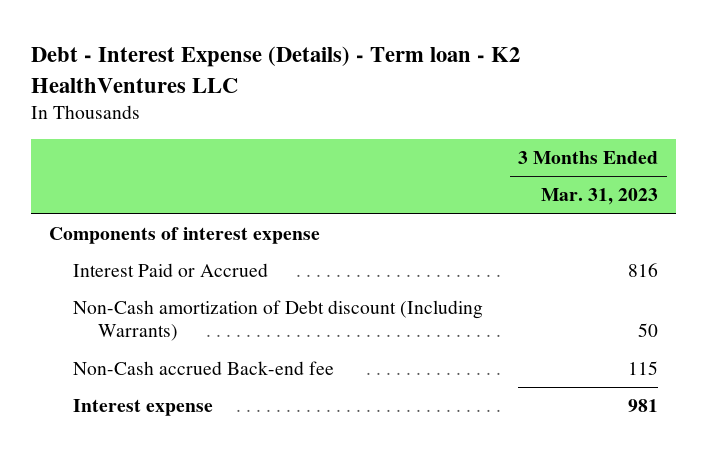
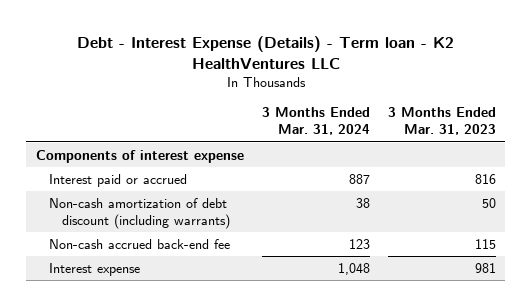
none -> [261,107,370,136] 3 Months Ended Mar. 31, 2024
[73,263,269,278] Interest Paid or Accrued -> [48,173,187,187] Interest paid or accrued
[73,300,484,342] Non-Cash amortization of Debt discount (Including Warrants) -> [48,197,230,229] Non-cash amortization of debt discount (including warrants)
[73,361,335,376] Non-Cash accrued Back-end fee -> [48,238,230,249] Non-cash accrued back-end fee

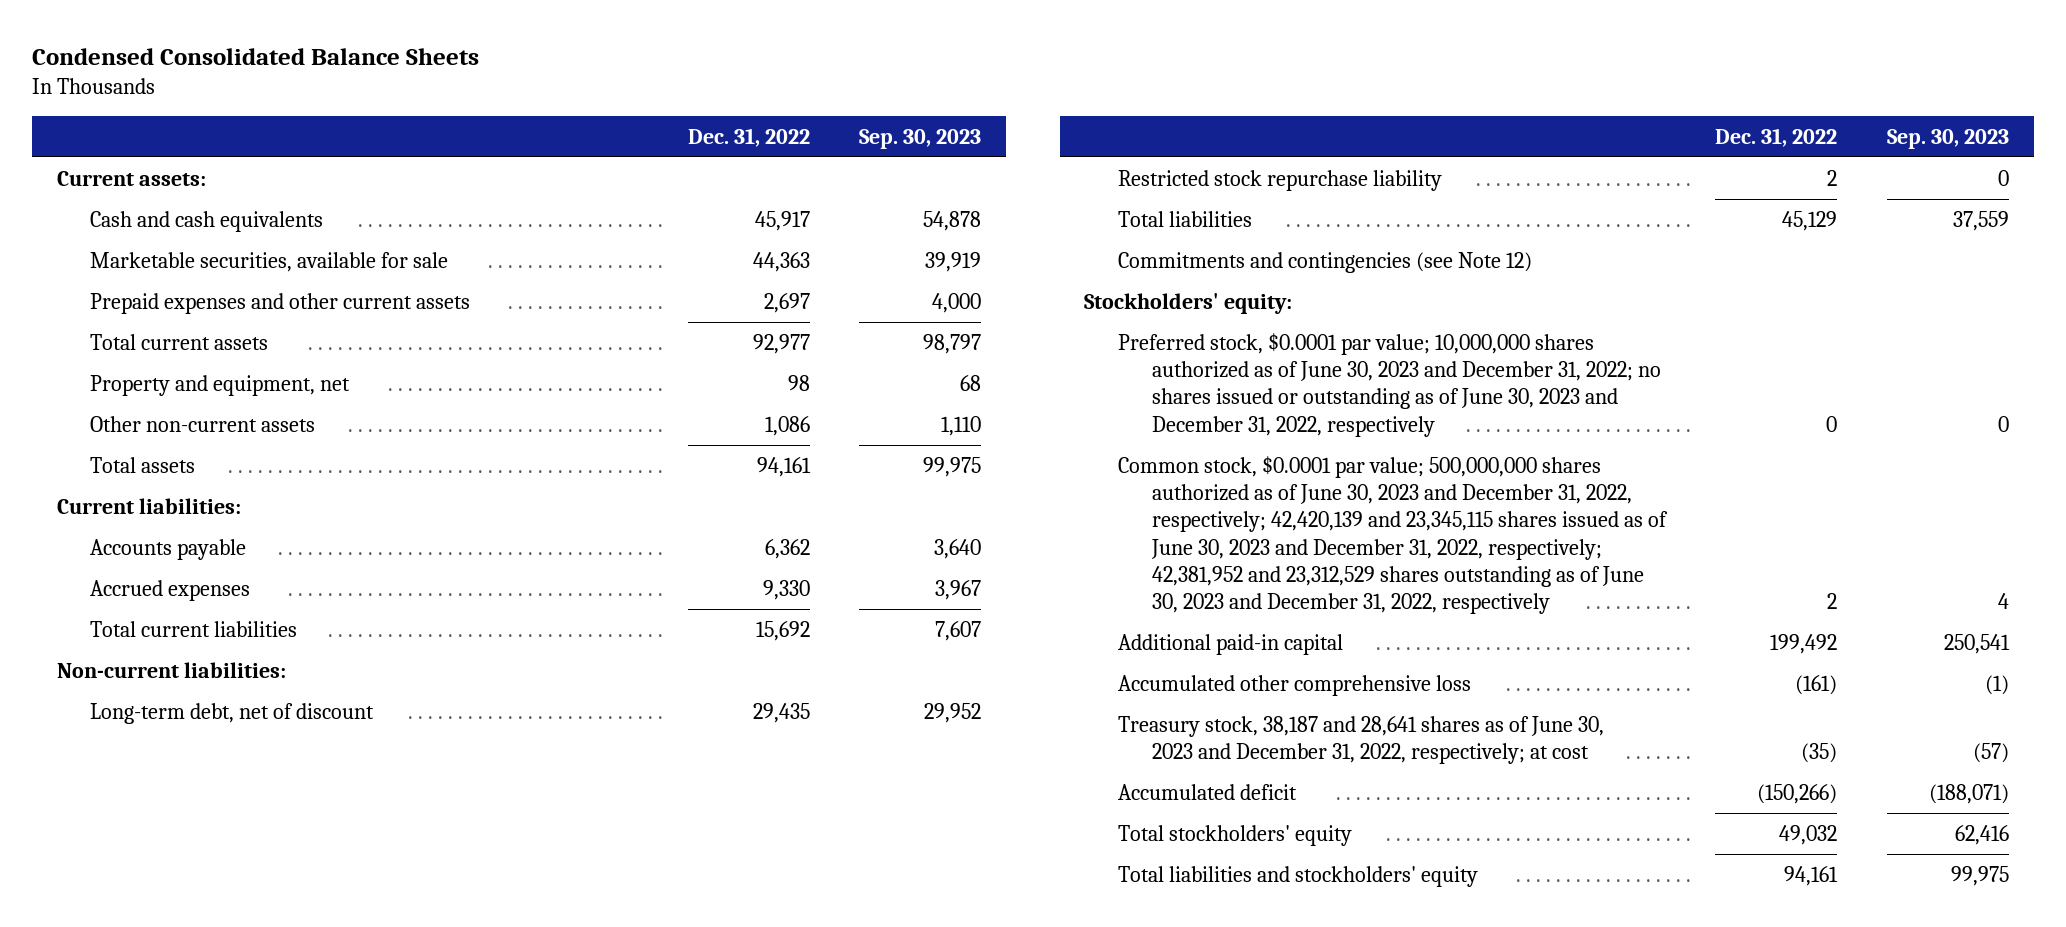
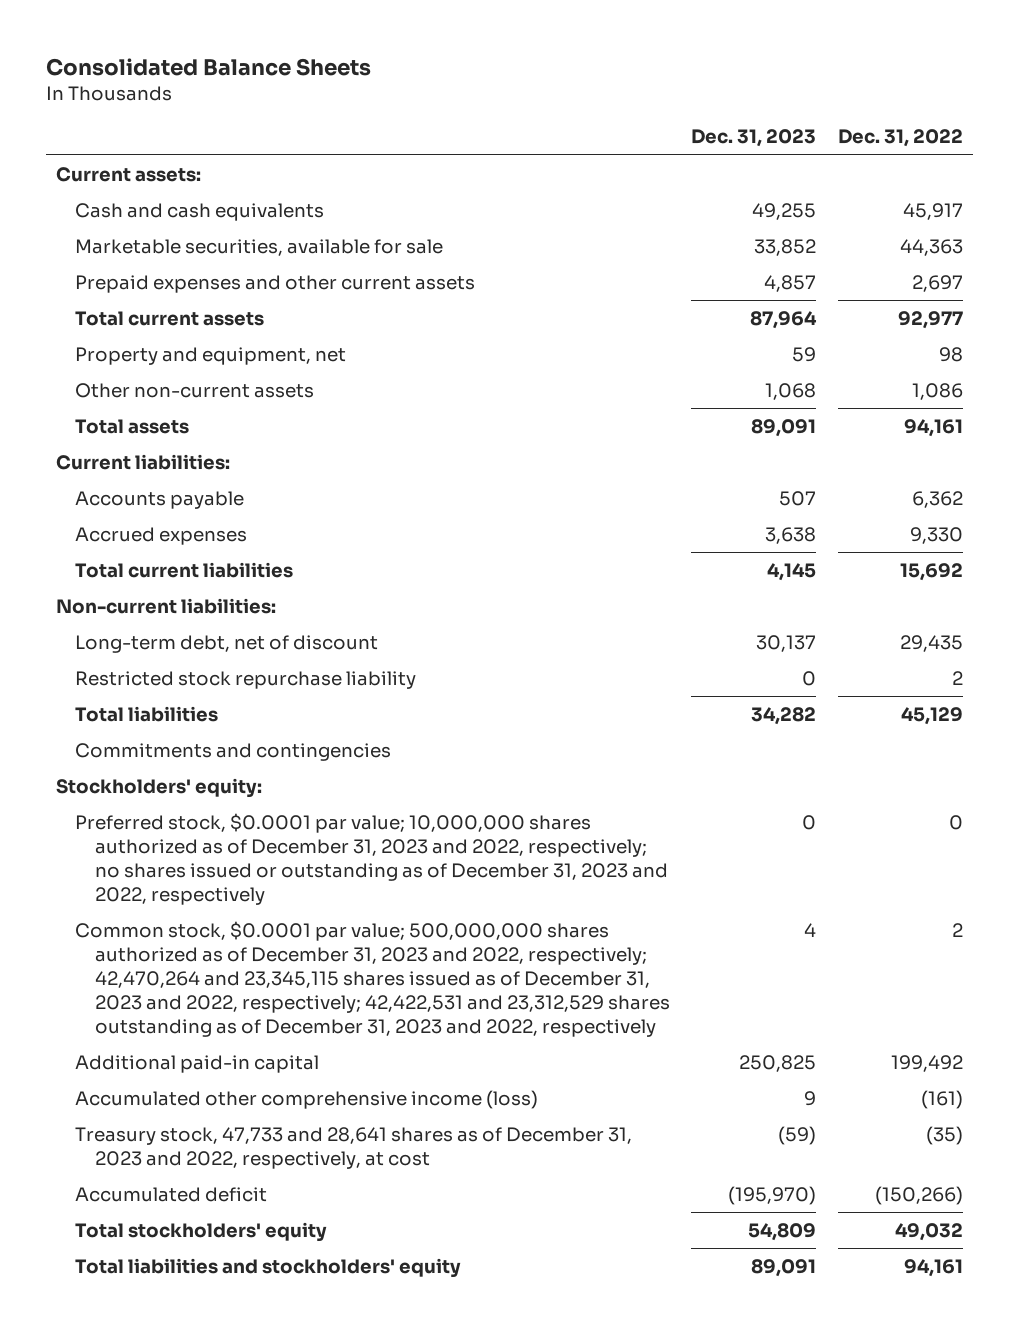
[31,48,479,66] Condensed Consolidated Balance Sheets -> [45,57,371,76] Consolidated Balance Sheets
[859,128,982,149] Sep. 30, 2023 -> none
none -> [691,129,817,148] Dec. 31, 2023
[1118,251,1533,273] Commitments and contingencies (see Note 12) -> [75,743,392,762] Commitments and contingencies
[1118,332,1661,437] Preferred stock, $0.0001 par value; 10,000,000 shares authorized as of June 30, 2023 and December 31, 2022; no shares issued or outstanding as of June 30, 2023 and December 31, 2022, respectively -> [75,813,668,905] Preferred stock, $0.0001 par value; 10,000,000 shares authorized as of December 31, 2023 and 2022, respectively; no shares issued or outstanding as of December 31, 2023 and 2022, respectively
[1118,455,1668,615] Common stock, $0.0001 par value; 500,000,000 shares authorized as of June 30, 2023 and December 31, 2022, respectively; 42,420,139 and 23,345,115 shares issued as of June 30, 2023 and December 31, 2022, respectively; 42,381,952 and 23,312,529 shares outstanding as of June 30, 2023 and December 31, 2022, respectively -> [75,921,670,1037] Common stock, $0.0001 par value; 500,000,000 shares authorized as of December 31, 2023 and 2022, respectively; 42,470,264 and 23,345,115 shares issued as of December 31, 2023 and 2022, respectively; 42,422,531 and 23,312,529 shares outstanding as of December 31, 2023 and 2022, respectively
[1118,674,1472,696] Accumulated other comprehensive loss -> [75,1090,539,1110] Accumulated other comprehensive income (loss)
[1118,715,1605,765] Treasury stock, 38,187 and 28,641 shares as of June 30, 2023 and December 31, 2022, respectively; at cost -> [75,1127,633,1169] Treasury stock, 47,733 and 28,641 shares as of December 31, 2023 and 2022, respectively, at cost

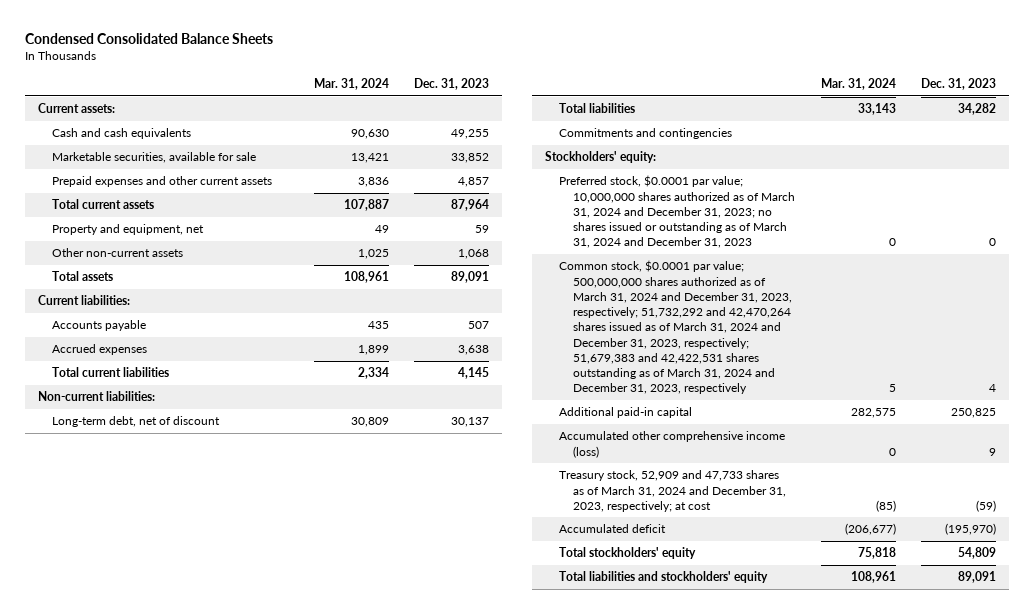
[45,57,371,76] Consolidated Balance Sheets -> [25,32,274,44] Condensed Consolidated Balance Sheets
[837,129,963,148] Dec. 31, 2022 -> none
none -> [313,78,389,91] Mar. 31, 2024
[75,671,417,690] Restricted stock repurchase liability -> none
[75,813,668,905] Preferred stock, $0.0001 par value; 10,000,000 shares authorized as of December 31, 2023 and 2022, respectively; no shares issued or outstanding as of December 31, 2023 and 2022, respectively -> [558,175,795,249] Preferred stock, $0.0001 par value; 10,000,000 shares authorized as of March 31, 2024 and December 31, 2023; no shares issued or outstanding as of March 31, 2024 and December 31, 2023
[75,921,670,1037] Common stock, $0.0001 par value; 500,000,000 shares authorized as of December 31, 2023 and 2022, respectively; 42,470,264 and 23,345,115 shares issued as of December 31, 2023 and 2022, respectively; 42,422,531 and 23,312,529 shares outstanding as of December 31, 2023 and 2022, respectively -> [558,260,792,395] Common stock, $0.0001 par value; 500,000,000 shares authorized as of March 31, 2024 and December 31, 2023, respectively; 51,732,292 and 42,470,264 shares issued as of March 31, 2024 and December 31, 2023, respectively; 51,679,383 and 42,422,531 shares outstanding as of March 31, 2024 and December 31, 2023, respectively
[75,1127,633,1169] Treasury stock, 47,733 and 28,641 shares as of December 31, 2023 and 2022, respectively, at cost -> [558,470,786,512] Treasury stock, 52,909 and 47,733 shares as of March 31, 2024 and December 31, 2023, respectively; at cost

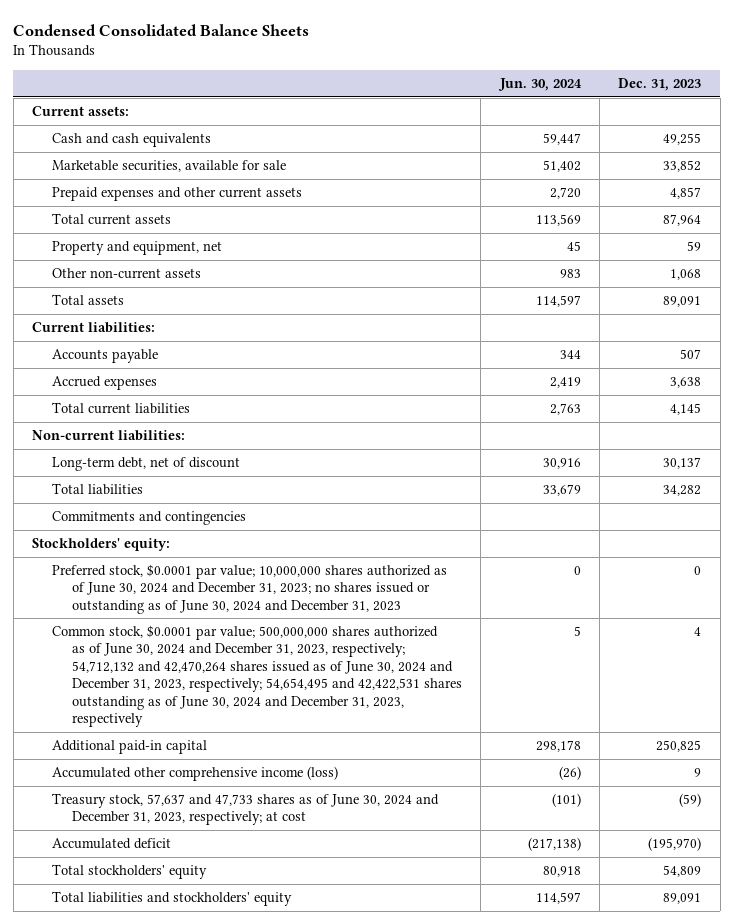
[313,78,389,91] Mar. 31, 2024 -> none
none -> [497,78,582,92] Jun. 30, 2024
[558,175,795,249] Preferred stock, $0.0001 par value; 10,000,000 shares authorized as of March 31, 2024 and December 31, 2023; no shares issued or outstanding as of March 31, 2024 and December 31, 2023 -> [51,564,447,614] Preferred stock, $0.0001 par value; 10,000,000 shares authorized as of June 30, 2024 and December 31, 2023; no shares issued or outstanding as of June 30, 2024 and December 31, 2023
[558,260,792,395] Common stock, $0.0001 par value; 500,000,000 shares authorized as of March 31, 2024 and December 31, 2023, respectively; 51,732,292 and 42,470,264 shares issued as of March 31, 2024 and December 31, 2023, respectively; 51,679,383 and 42,422,531 shares outstanding as of March 31, 2024 and December 31, 2023, respectively -> [51,625,462,728] Common stock, $0.0001 par value; 500,000,000 shares authorized as of June 30, 2024 and December 31, 2023, respectively; 54,712,132 and 42,470,264 shares issued as of June 30, 2024 and December 31, 2023, respectively; 54,654,495 and 42,422,531 shares outstanding as of June 30, 2024 and December 31, 2023, respectively
[558,470,786,512] Treasury stock, 52,909 and 47,733 shares as of March 31, 2024 and December 31, 2023, respectively; at cost -> [51,793,439,826] Treasury stock, 57,637 and 47,733 shares as of June 30, 2024 and December 31, 2023, respectively; at cost

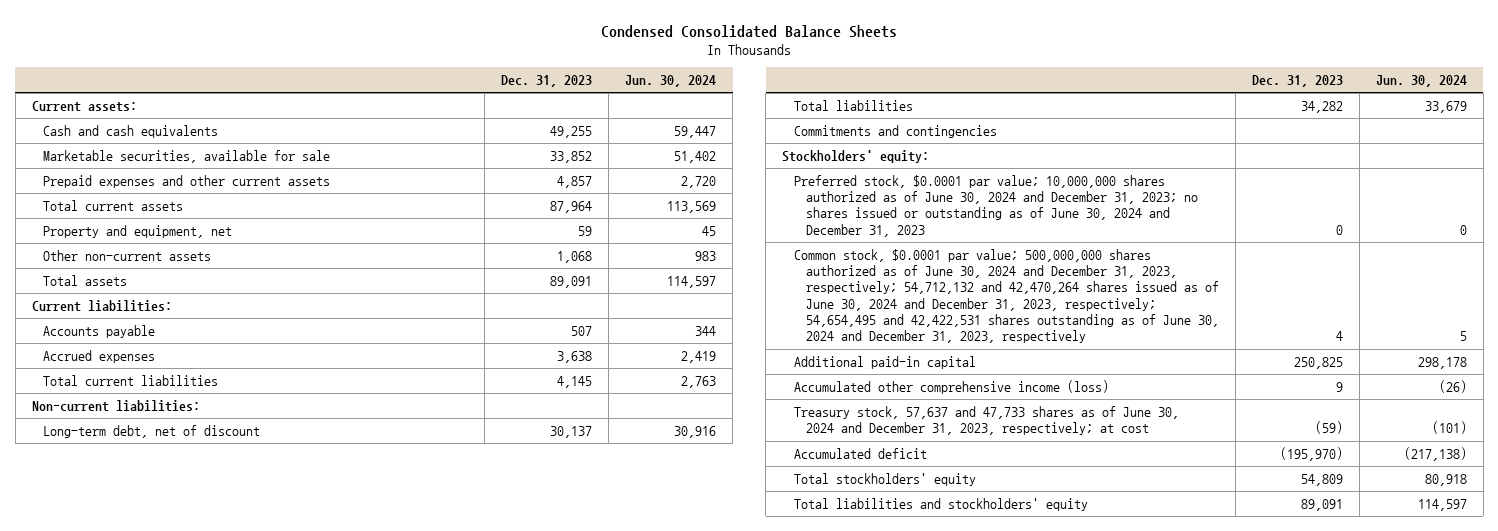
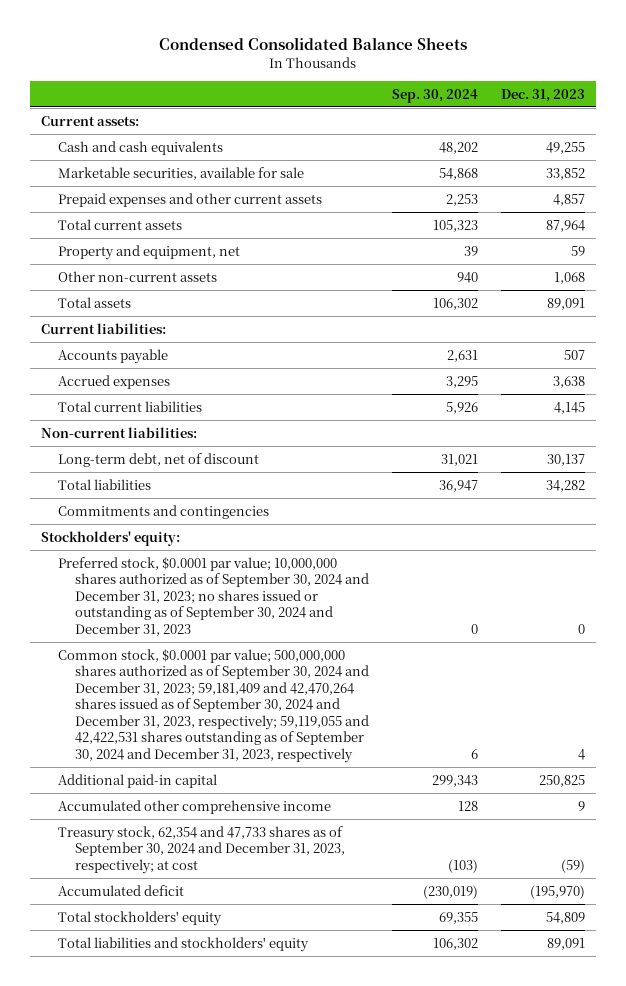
[625,74,717,87] Jun. 30, 2024 -> none
none -> [392,88,479,103] Sep. 30, 2024
[793,174,1198,237] Preferred stock, $0.0001 par value; 10,000,000 shares authorized as of June 30, 2024 and December 31, 2023; no shares issued or outstanding as of June 30, 2024 and December 31, 2023 -> [58,556,370,636] Preferred stock, $0.0001 par value; 10,000,000 shares authorized as of September 30, 2024 and December 31, 2023; no shares issued or outstanding as of September 30, 2024 and December 31, 2023
[793,248,1219,344] Common stock, $0.0001 par value; 500,000,000 shares authorized as of June 30, 2024 and December 31, 2023, respectively; 54,712,132 and 42,470,264 shares issued as of June 30, 2024 and December 31, 2023, respectively; 54,654,495 and 42,422,531 shares outstanding as of June 30, 2024 and December 31, 2023, respectively -> [58,648,370,763] Common stock, $0.0001 par value; 500,000,000 shares authorized as of September 30, 2024 and December 31, 2023; 59,181,409 and 42,470,264 shares issued as of September 30, 2024 and December 31, 2023, respectively; 59,119,055 and 42,422,531 shares outstanding as of September 30, 2024 and December 31, 2023, respectively
[793,379,1109,394] Accumulated other comprehensive income (loss) -> [58,799,332,814] Accumulated other comprehensive income
[793,405,1179,436] Treasury stock, 57,637 and 47,733 shares as of June 30, 2024 and December 31, 2023, respectively; at cost -> [58,825,346,874] Treasury stock, 62,354 and 47,733 shares as of September 30, 2024 and December 31, 2023, respectively; at cost

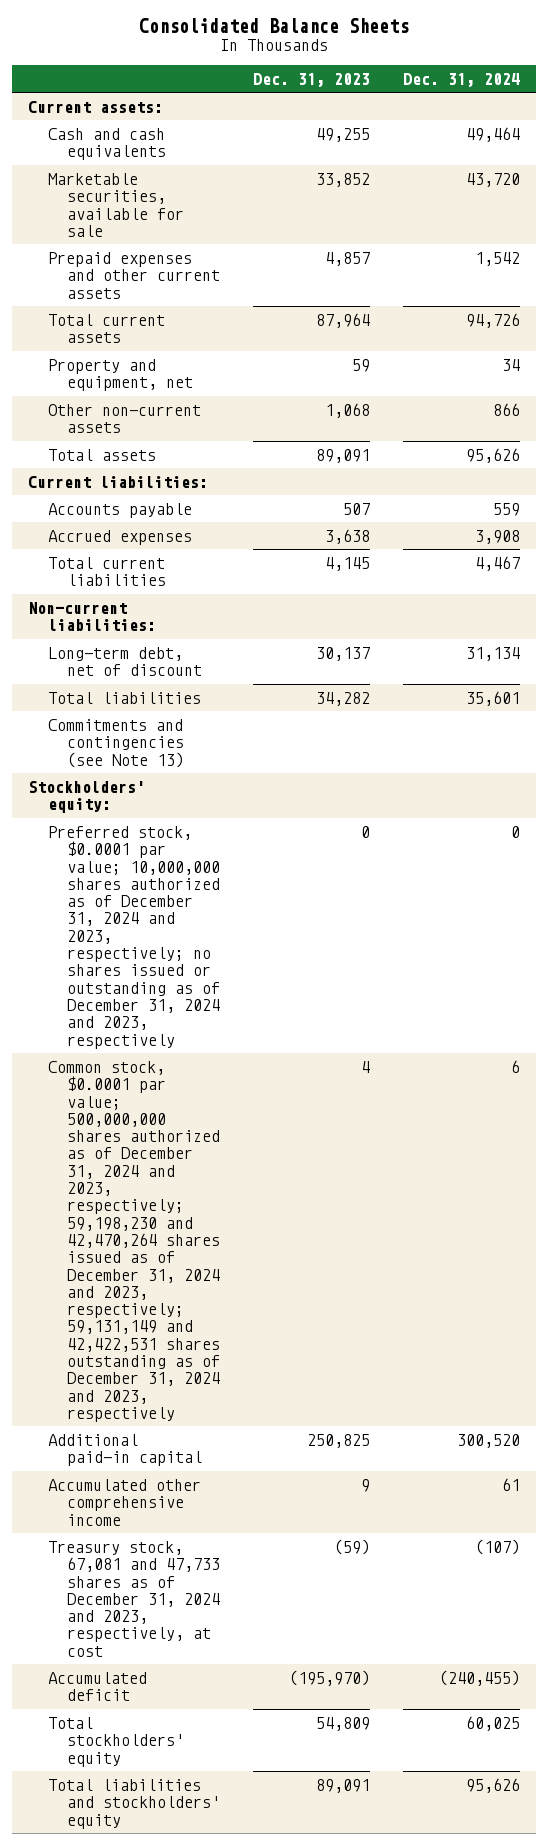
[159,37,468,51] Condensed Consolidated Balance Sheets -> [139,18,410,34] Consolidated Balance Sheets
[392,88,479,103] Sep. 30, 2024 -> none
none -> [402,72,520,87] Dec. 31, 2024
[58,504,270,519] Commitments and contingencies -> [47,718,185,768] Commitments and contingencies (see Note 13)
[58,556,370,636] Preferred stock, $0.0001 par value; 10,000,000 shares authorized as of September 30, 2024 and December 31, 2023; no shares issued or outstanding as of September 30, 2024 and December 31, 2023 -> [47,825,221,1049] Preferred stock, $0.0001 par value; 10,000,000 shares authorized as of December 31, 2024 and 2023, respectively; no shares issued or outstanding as of December 31, 2024 and 2023, respectively
[58,648,370,763] Common stock, $0.0001 par value; 500,000,000 shares authorized as of September 30, 2024 and December 31, 2023; 59,181,409 and 42,470,264 shares issued as of September 30, 2024 and December 31, 2023, respectively; 59,119,055 and 42,422,531 shares outstanding as of September 30, 2024 and December 31, 2023, respectively -> [47,1060,221,1422] Common stock, $0.0001 par value; 500,000,000 shares authorized as of December 31, 2024 and 2023, respectively; 59,198,230 and 42,470,264 shares issued as of December 31, 2024 and 2023, respectively; 59,131,149 and 42,422,531 shares outstanding as of December 31, 2024 and 2023, respectively
[58,825,346,874] Treasury stock, 62,354 and 47,733 shares as of September 30, 2024 and December 31, 2023, respectively; at cost -> [47,1540,221,1657] Treasury stock, 67,081 and 47,733 shares as of December 31, 2024 and 2023, respectively, at cost

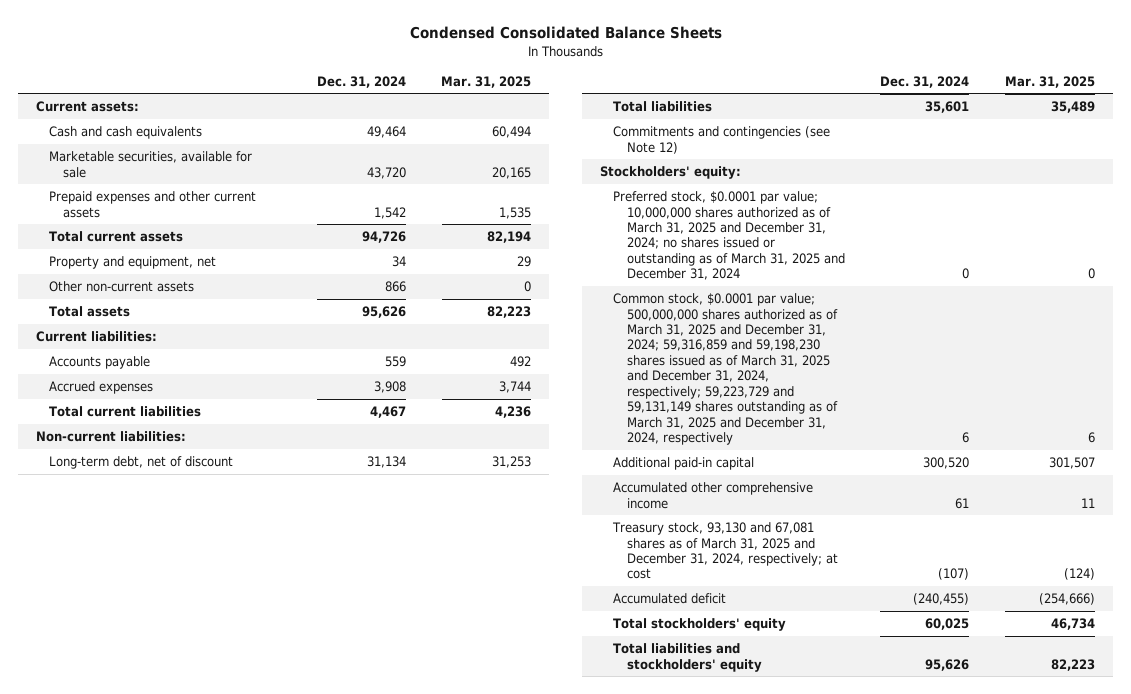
[139,18,410,34] Consolidated Balance Sheets -> [409,26,722,40] Condensed Consolidated Balance Sheets
[252,72,370,87] Dec. 31, 2023 -> none
none -> [441,75,532,88] Mar. 31, 2025
[47,718,185,768] Commitments and contingencies (see Note 13) -> [613,126,831,154] Commitments and contingencies (see Note 12)
[47,825,221,1049] Preferred stock, $0.0001 par value; 10,000,000 shares authorized as of December 31, 2024 and 2023, respectively; no shares issued or outstanding as of December 31, 2024 and 2023, respectively -> [613,191,845,281] Preferred stock, $0.0001 par value; 10,000,000 shares authorized as of March 31, 2025 and December 31, 2024; no shares issued or outstanding as of March 31, 2025 and December 31, 2024
[47,1060,221,1422] Common stock, $0.0001 par value; 500,000,000 shares authorized as of December 31, 2024 and 2023, respectively; 59,198,230 and 42,470,264 shares issued as of December 31, 2024 and 2023, respectively; 59,131,149 and 42,422,531 shares outstanding as of December 31, 2024 and 2023, respectively -> [613,293,838,445] Common stock, $0.0001 par value; 500,000,000 shares authorized as of March 31, 2025 and December 31, 2024; 59,316,859 and 59,198,230 shares issued as of March 31, 2025 and December 31, 2024, respectively; 59,223,729 and 59,131,149 shares outstanding as of March 31, 2025 and December 31, 2024, respectively
[47,1540,221,1657] Treasury stock, 67,081 and 47,733 shares as of December 31, 2024 and 2023, respectively, at cost -> [612,522,838,580] Treasury stock, 93,130 and 67,081 shares as of March 31, 2025 and December 31, 2024, respectively; at cost

